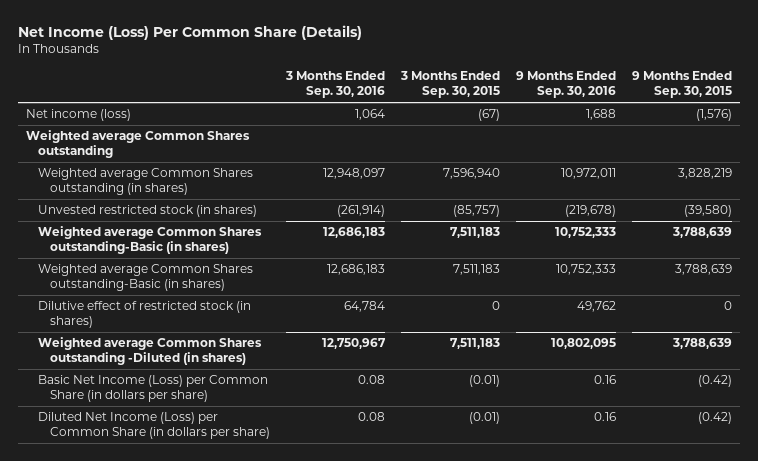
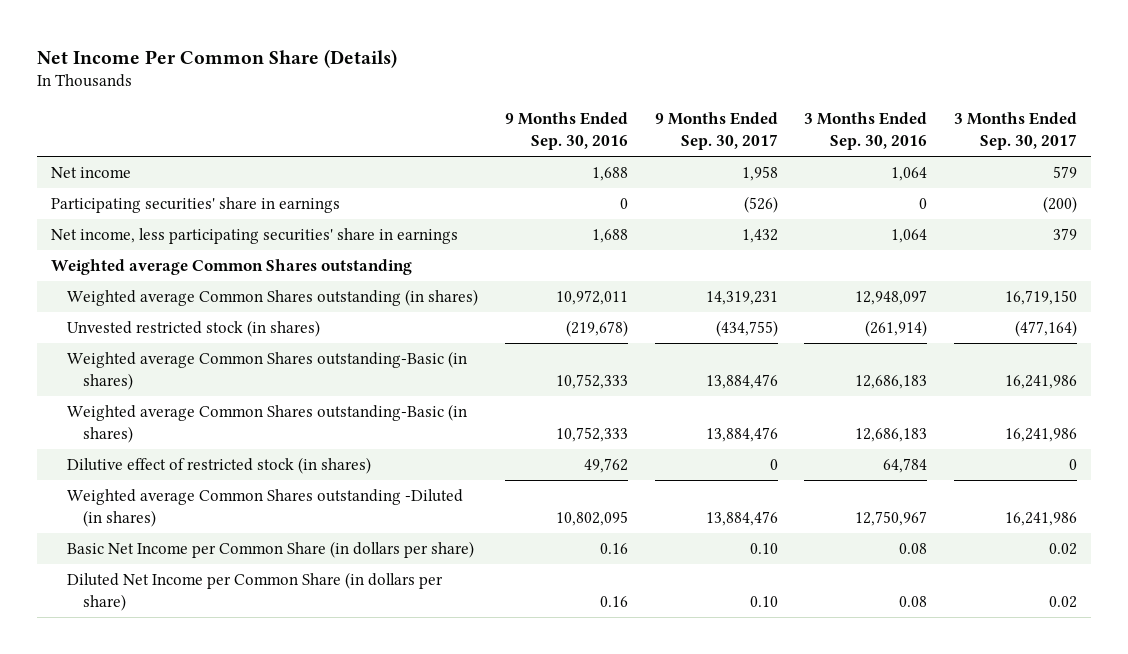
[18,24,363,40] Net Income (Loss) Per Common Share (Details) -> [37,48,398,68] Net Income Per Common Share (Details)
[399,71,500,99] 3 Months Ended Sep. 30, 2015 -> none
[631,71,732,99] 9 Months Ended Sep. 30, 2015 -> none
none -> [654,112,778,151] 9 Months Ended Sep. 30, 2017
none -> [954,112,1078,151] 3 Months Ended Sep. 30, 2017
[26,109,132,122] Net income (loss) -> [50,166,131,178] Net income
none -> [50,196,340,213] Participating securities' share in earnings
none -> [50,227,458,244] Net income, less participating securities' share in earnings
[37,375,268,403] Basic Net Income (Loss) per Common Share (in dollars per share) -> [66,540,474,558] Basic Net Income per Common Share (in dollars per share)
[37,412,270,440] Diluted Net Income (Loss) per Common Share (in dollars per share) -> [66,571,443,611] Diluted Net Income per Common Share (in dollars per share)

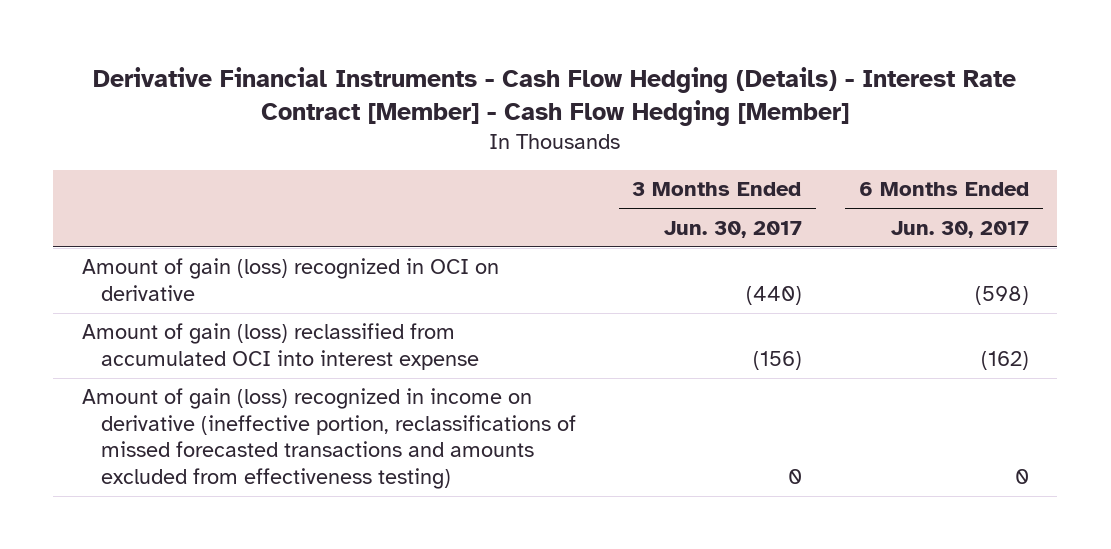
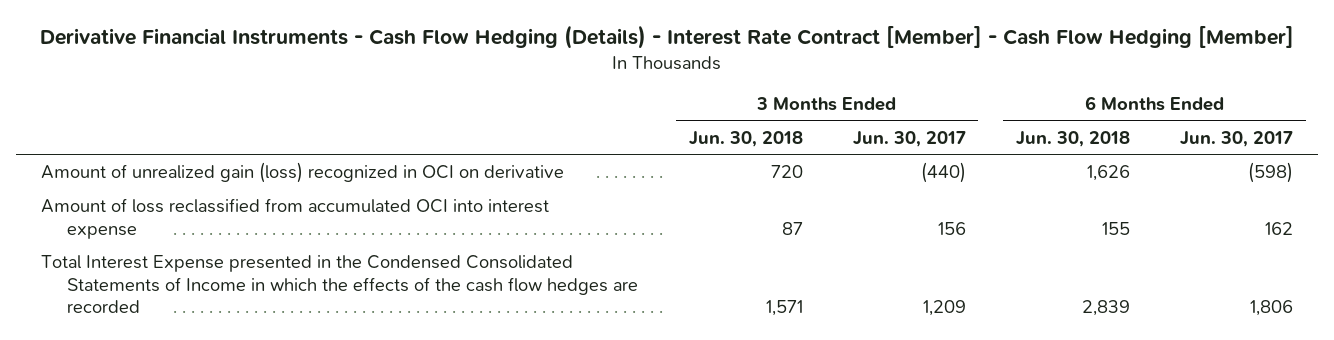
none -> [688,130,803,147] Jun. 30, 2018
none -> [1016,130,1131,147] Jun. 30, 2018
[81,388,576,489] Amount of gain (loss) recognized in income on derivative (ineffective portion, reclassifications of missed forecasted transactions and amounts excluded from effectiveness testing) -> none
[81,258,499,301] Amount of gain (loss) recognized in OCI on derivative -> [40,162,564,184] Amount of unrealized gain (loss) recognized in OCI on derivative
[81,323,479,370] Amount of gain (loss) reclassified from accumulated OCI into interest expense -> [40,198,549,239] Amount of loss reclassified from accumulated OCI into interest expense
[752,350,802,370] (156) -> [937,221,966,235] 156
[980,350,1029,370] (162) -> [1265,221,1294,235] 162
none -> [40,255,639,313] Total Interest Expense presented in the Condensed Consolidated Statements of Income in which the effects of the cash flow hedges are recorded

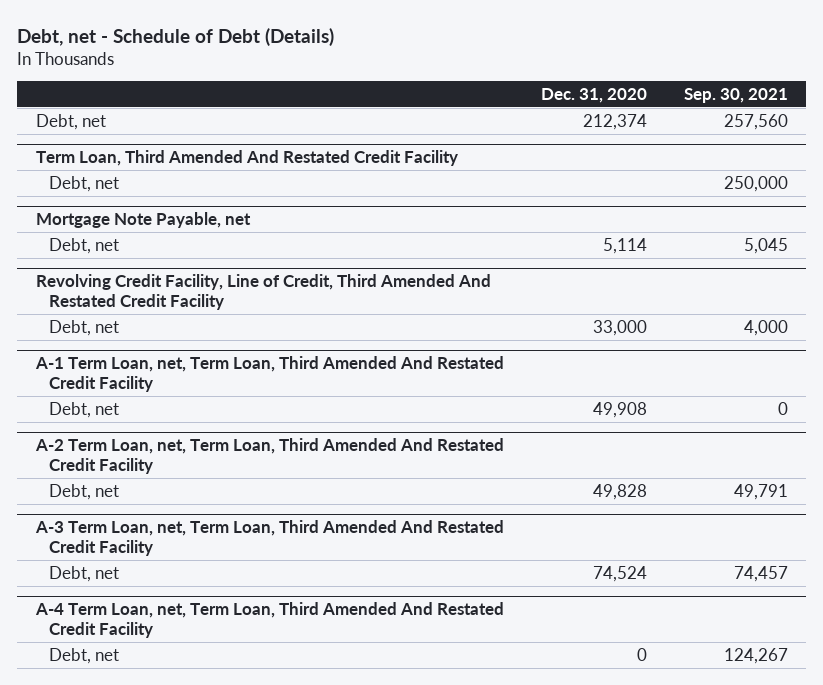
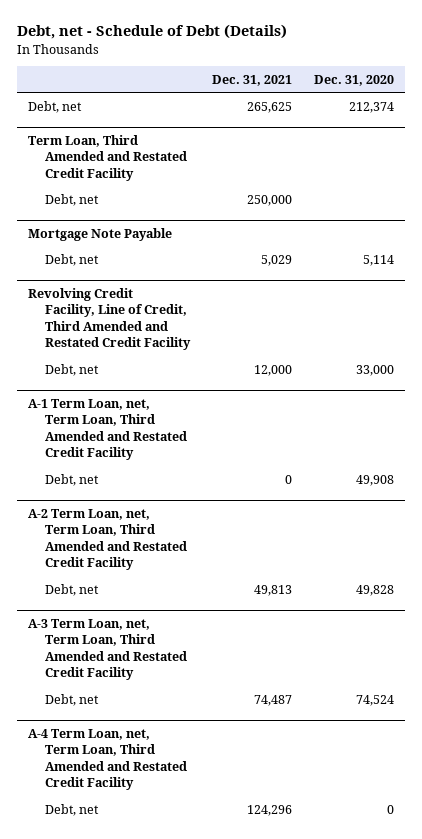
[683,87,788,103] Sep. 30, 2021 -> none
none -> [212,74,293,86] Dec. 31, 2021
[35,149,458,166] Term Loan, Third Amended And Restated Credit Facility -> [27,134,188,181] Term Loan, Third Amended and Restated Credit Facility
[35,211,251,228] Mortgage Note Payable, net -> [27,227,172,241] Mortgage Note Payable
[35,273,491,311] Revolving Credit Facility, Line of Credit, Third Amended And Restated Credit Facility -> [27,287,192,351] Revolving Credit Facility, Line of Credit, Third Amended and Restated Credit Facility
[34,355,504,393] A-1 Term Loan, net, Term Loan, Third Amended And Restated Credit Facility -> [27,398,188,461] A-1 Term Loan, net, Term Loan, Third Amended and Restated Credit Facility
[34,437,504,475] A-2 Term Loan, net, Term Loan, Third Amended And Restated Credit Facility -> [27,508,188,571] A-2 Term Loan, net, Term Loan, Third Amended and Restated Credit Facility
[34,519,504,557] A-3 Term Loan, net, Term Loan, Third Amended And Restated Credit Facility -> [27,618,188,681] A-3 Term Loan, net, Term Loan, Third Amended and Restated Credit Facility
[34,601,504,639] A-4 Term Loan, net, Term Loan, Third Amended And Restated Credit Facility -> [27,728,188,791] A-4 Term Loan, net, Term Loan, Third Amended and Restated Credit Facility

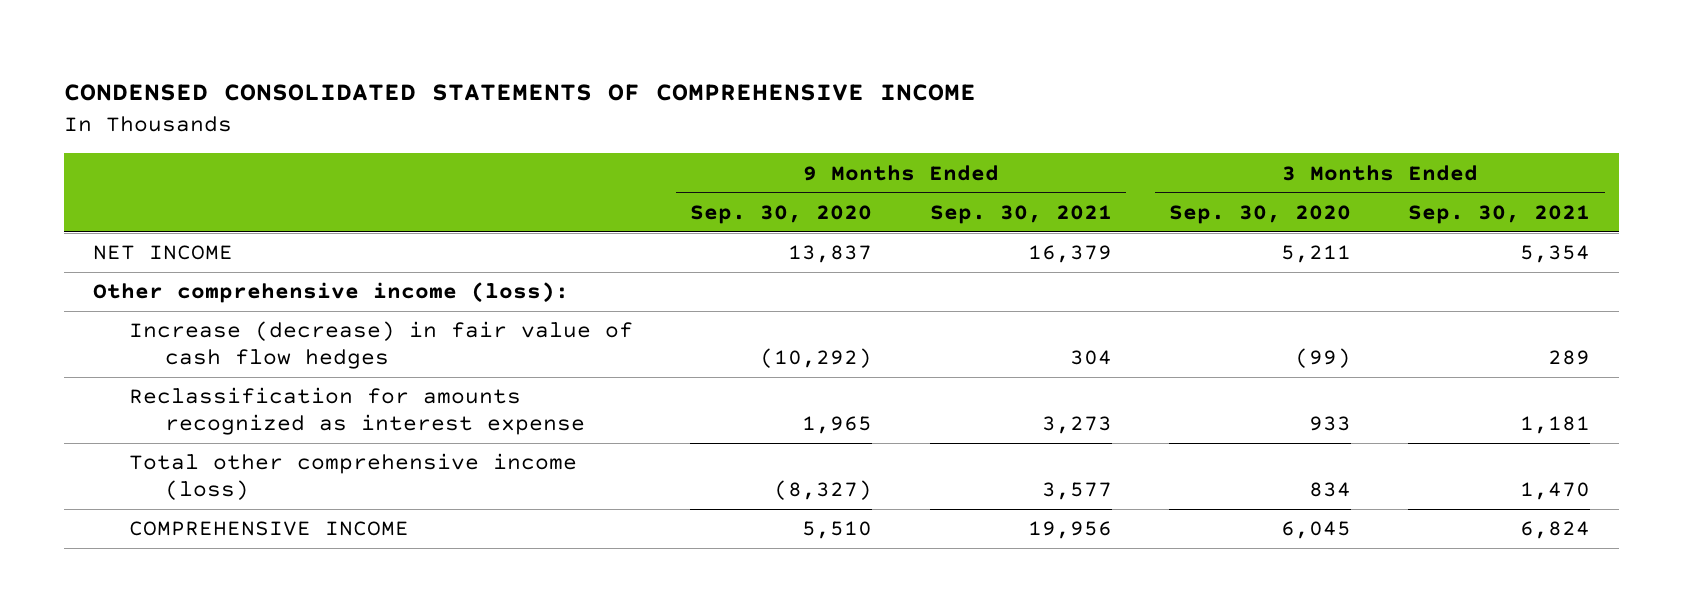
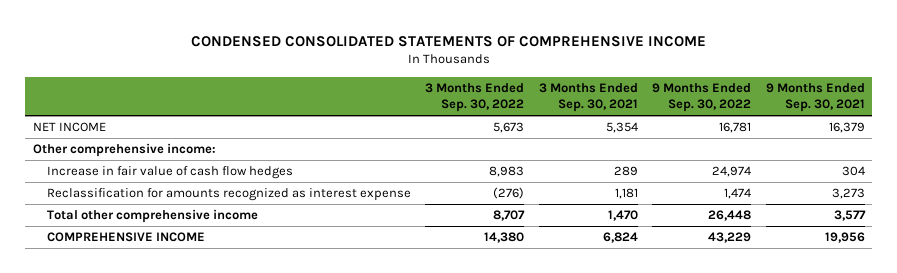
[690,204,873,224] Sep. 30, 2020 -> none
[1168,204,1351,224] Sep. 30, 2020 -> none
none -> [425,82,525,113] 3 Months Ended Sep. 30, 2022
none -> [652,82,752,113] 9 Months Ended Sep. 30, 2022
[92,282,569,304] Other comprehensive income (loss): -> [32,143,216,158] Other comprehensive income:
[128,321,633,370] Increase (decrease) in fair value of cash flow hedges -> [46,166,293,180] Increase in fair value of cash flow hedges
[128,453,577,501] Total other comprehensive income (loss) -> [46,209,258,224] Total other comprehensive income

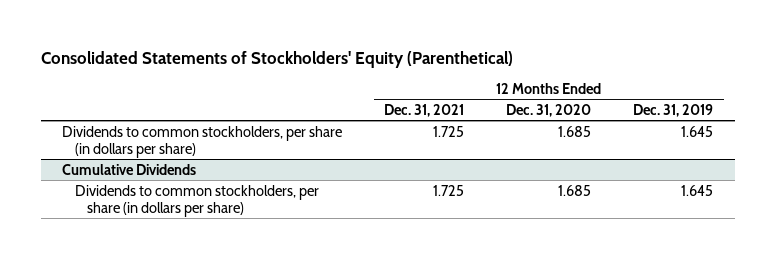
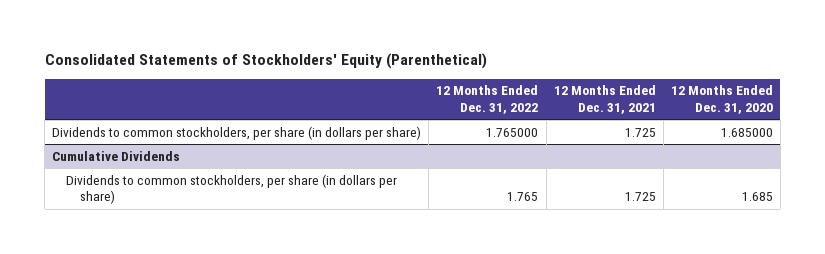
[633,104,714,118] Dec. 31, 2019 -> none
none -> [436,85,539,115] 12 Months Ended Dec. 31, 2022
[558,125,592,137] 1.685 -> [720,127,773,137] 1.685000

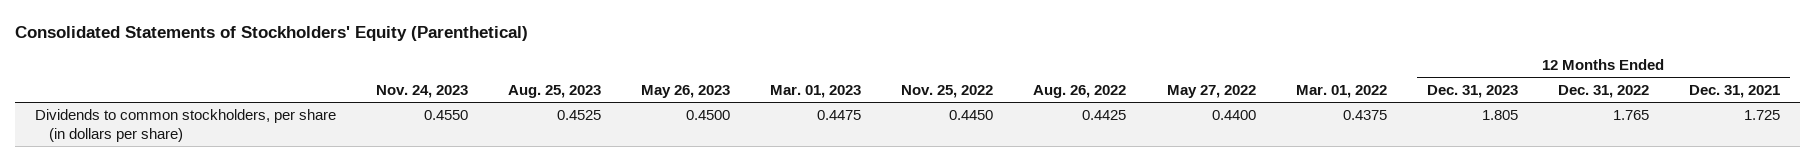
[670,85,773,115] 12 Months Ended Dec. 31, 2020 -> none
none -> [375,85,468,99] Nov. 24, 2023
none -> [508,85,602,99] Aug. 25, 2023
none -> [641,85,731,99] May 26, 2023
none -> [770,85,862,99] Mar. 01, 2023
none -> [901,85,994,99] Nov. 25, 2022
none -> [1033,85,1127,99] Aug. 26, 2022
none -> [1166,85,1256,99] May 27, 2022
none -> [1295,85,1387,99] Mar. 01, 2022
none -> [1426,85,1518,99] Dec. 31, 2023
[52,125,422,140] Dividends to common stockholders, per share (in dollars per share) -> none
[52,150,181,161] Cumulative Dividends -> none

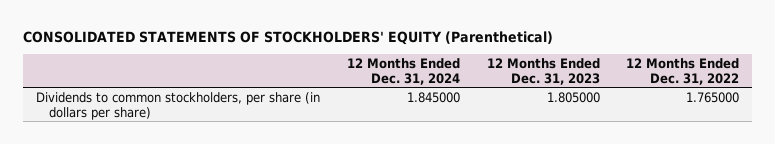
[14,26,528,42] Consolidated Statements of Stockholders' Equity (Parenthetical) -> [22,30,553,45] CONSOLIDATED STATEMENTS OF STOCKHOLDERS' EQUITY (Parenthetical)
[375,85,468,99] Nov. 24, 2023 -> none
[508,85,602,99] Aug. 25, 2023 -> none
[641,85,731,99] May 26, 2023 -> none
[770,85,862,99] Mar. 01, 2023 -> none
[901,85,994,99] Nov. 25, 2022 -> none
[1033,85,1127,99] Aug. 26, 2022 -> none
[1166,85,1256,99] May 27, 2022 -> none
[1295,85,1387,99] Mar. 01, 2022 -> none
[1688,85,1780,99] Dec. 31, 2021 -> none
none -> [346,57,460,85] 12 Months Ended Dec. 31, 2024
[1481,110,1518,121] 1.805 -> [546,91,600,103] 1.805000
[1612,110,1649,121] 1.765 -> [686,91,740,103] 1.765000

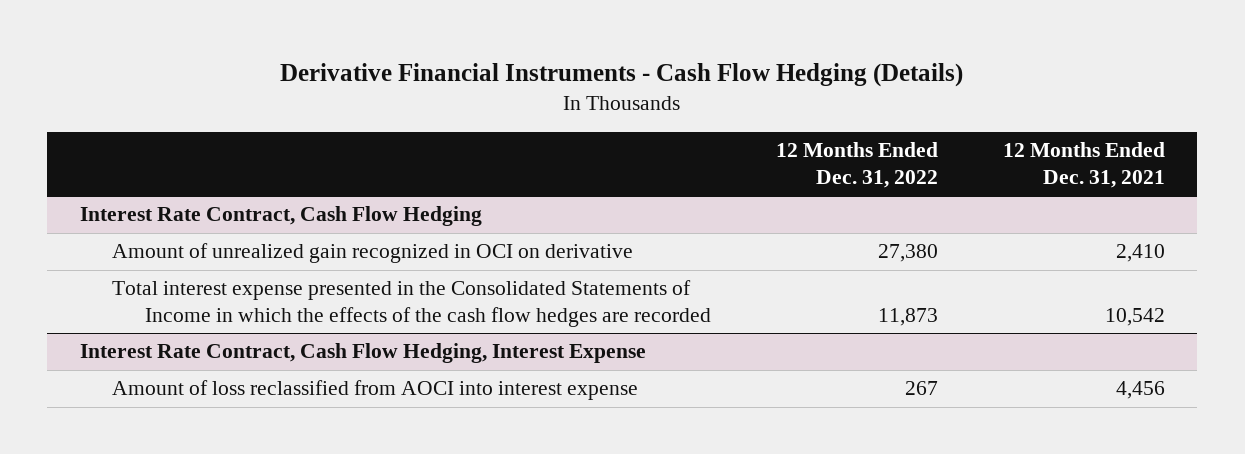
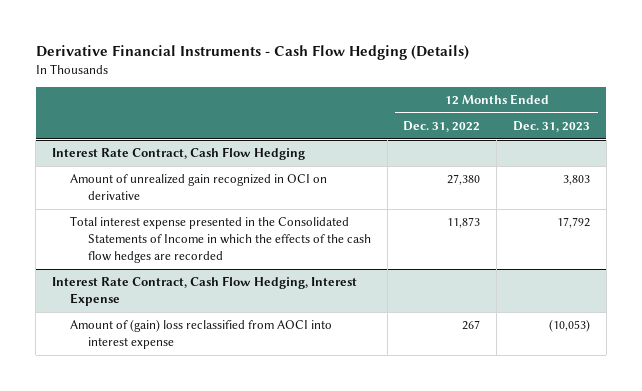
[1002,142,1165,188] 12 Months Ended Dec. 31, 2021 -> none
none -> [513,121,591,133] Dec. 31, 2023
[112,380,639,401] Amount of loss reclassified from AOCI into interest expense -> [69,319,332,350] Amount of (gain) loss reclassified from AOCI into interest expense

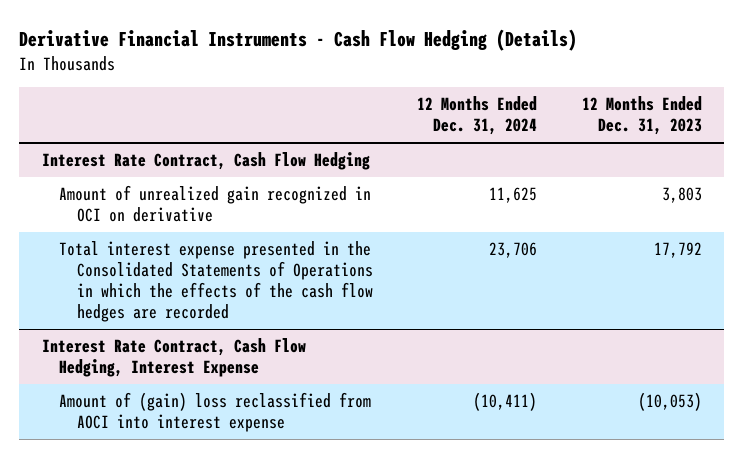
[403,121,481,133] Dec. 31, 2022 -> none
none -> [417,96,538,136] 12 Months Ended Dec. 31, 2024
[69,216,371,264] Total interest expense presented in the Consolidated Statements of Income in which the effects of the cash flow hedges are recorded -> [59,241,373,323] Total interest expense presented in the Consolidated Statements of Operations in which the effects of the cash flow hedges are recorded

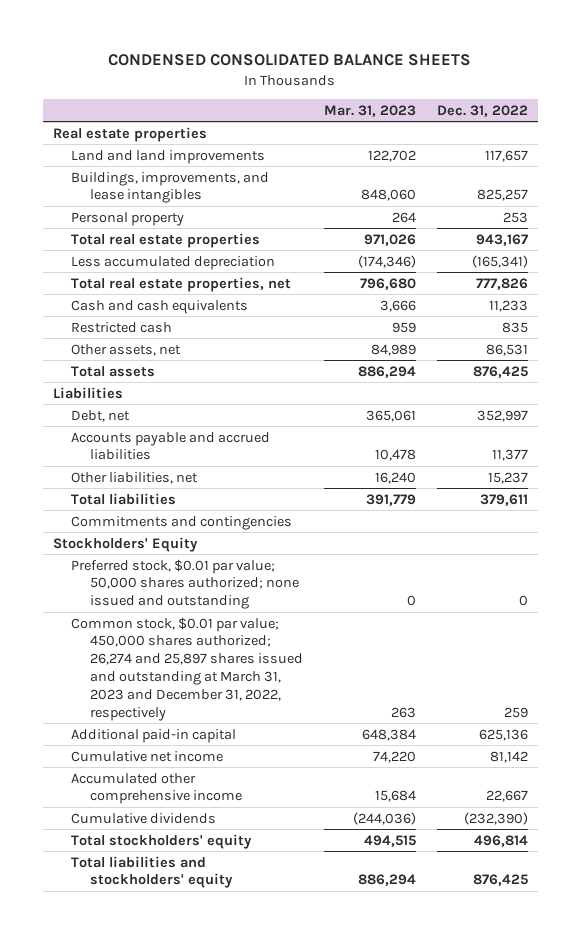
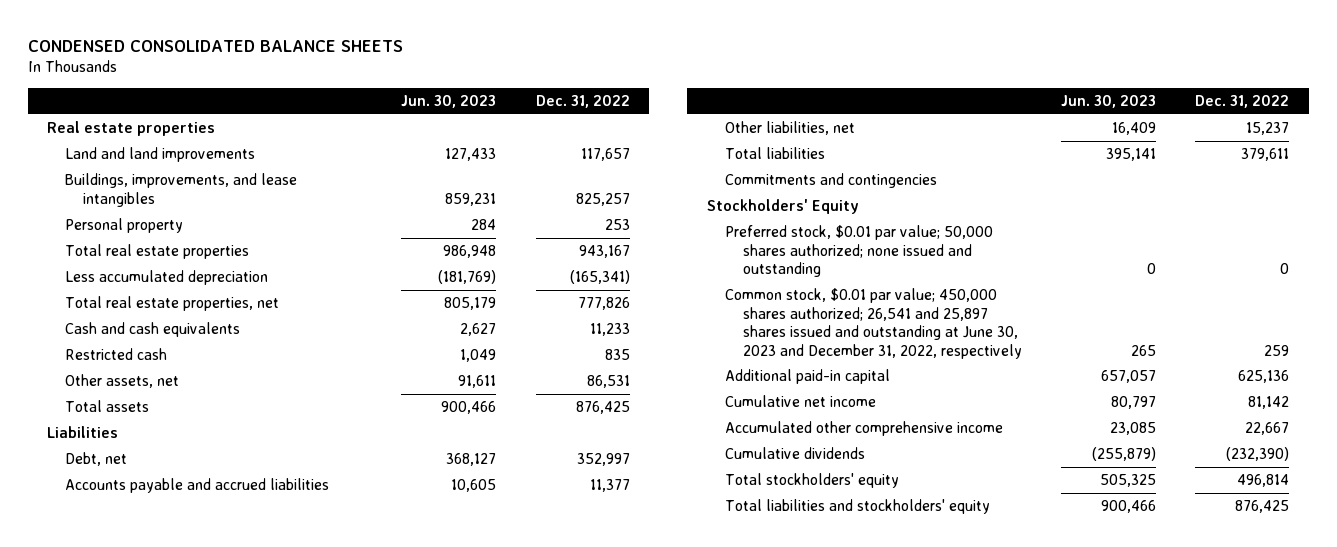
[323,104,416,117] Mar. 31, 2023 -> none
none -> [401,94,497,108] Jun. 30, 2023
[71,616,303,721] Common stock, $0.01 par value; 450,000 shares authorized; 26,274 and 25,897 shares issued and outstanding at March 31, 2023 and December 31, 2022, respectively -> [725,288,1023,359] Common stock, $0.01 par value; 450,000 shares authorized; 26,541 and 25,897 shares issued and outstanding at June 30, 2023 and December 31, 2022, respectively

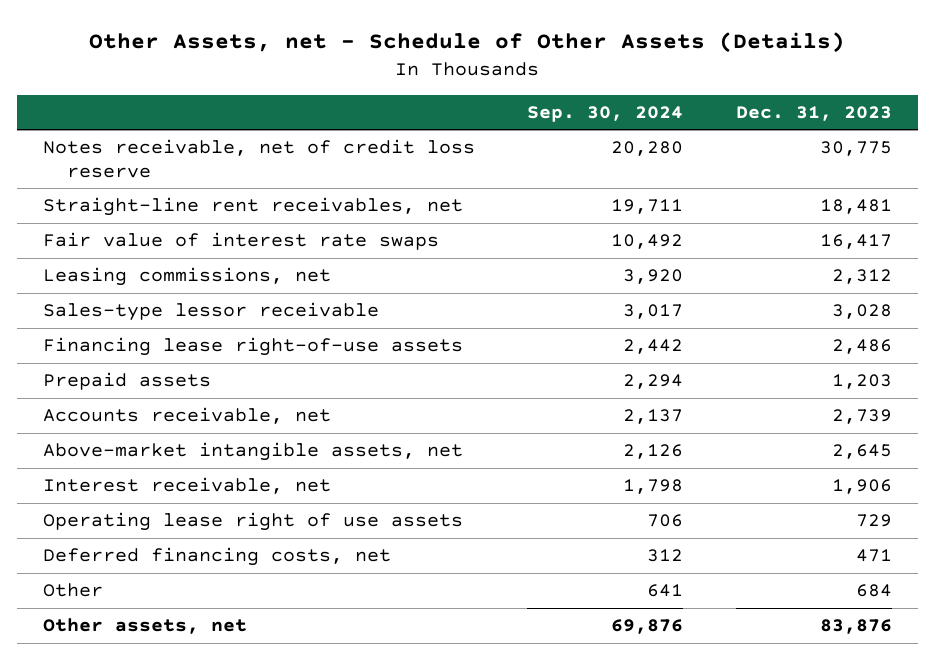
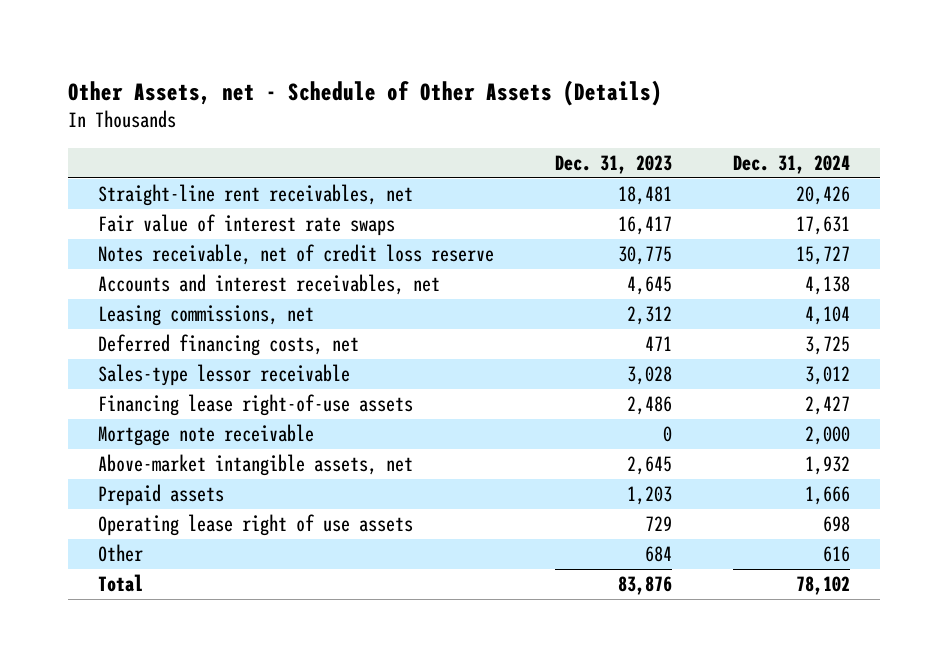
[527,106,684,123] Sep. 30, 2024 -> none
none -> [732,154,850,174] Dec. 31, 2024
[43,139,476,178] Notes receivable, net of credit loss reserve -> [98,244,495,266] Notes receivable, net of credit loss reserve
none -> [98,274,441,296] Accounts and interest receivables, net
[43,547,392,567] Deferred financing costs, net -> [98,334,360,357] Deferred financing costs, net
[43,407,332,425] Accounts receivable, net -> none
none -> [98,424,315,447] Mortgage note receivable
[43,477,332,495] Interest receivable, net -> none
[43,372,212,391] Prepaid assets -> [98,484,225,507] Prepaid assets
[43,618,248,635] Other assets, net -> [98,574,144,593] Total

